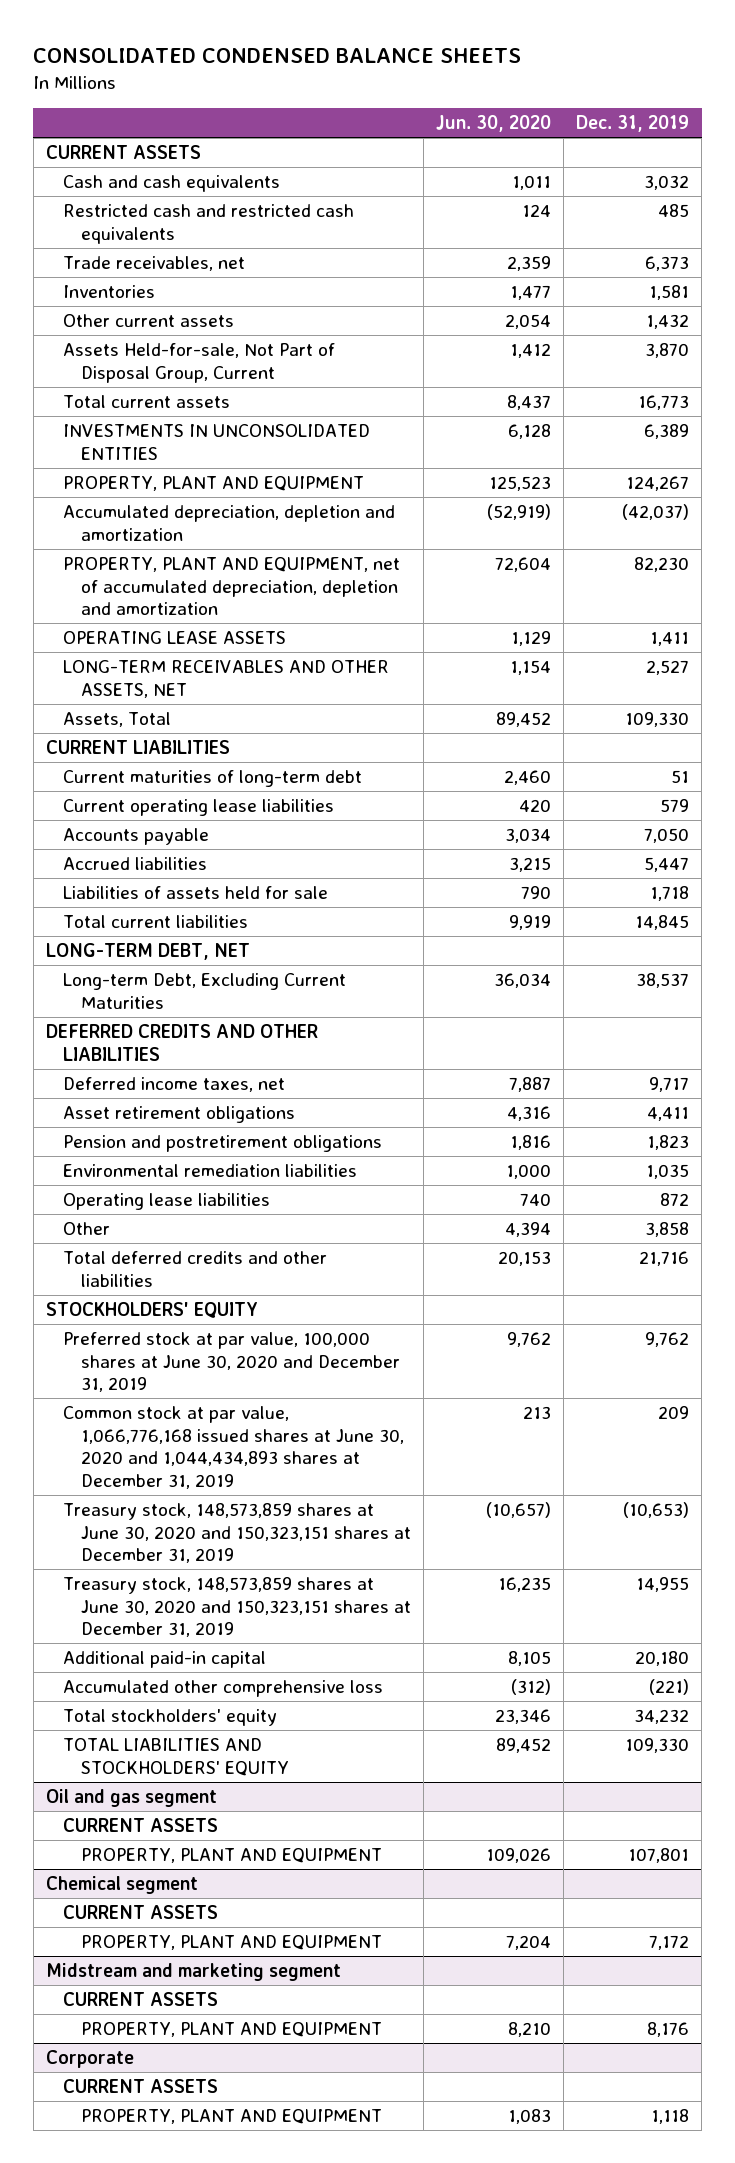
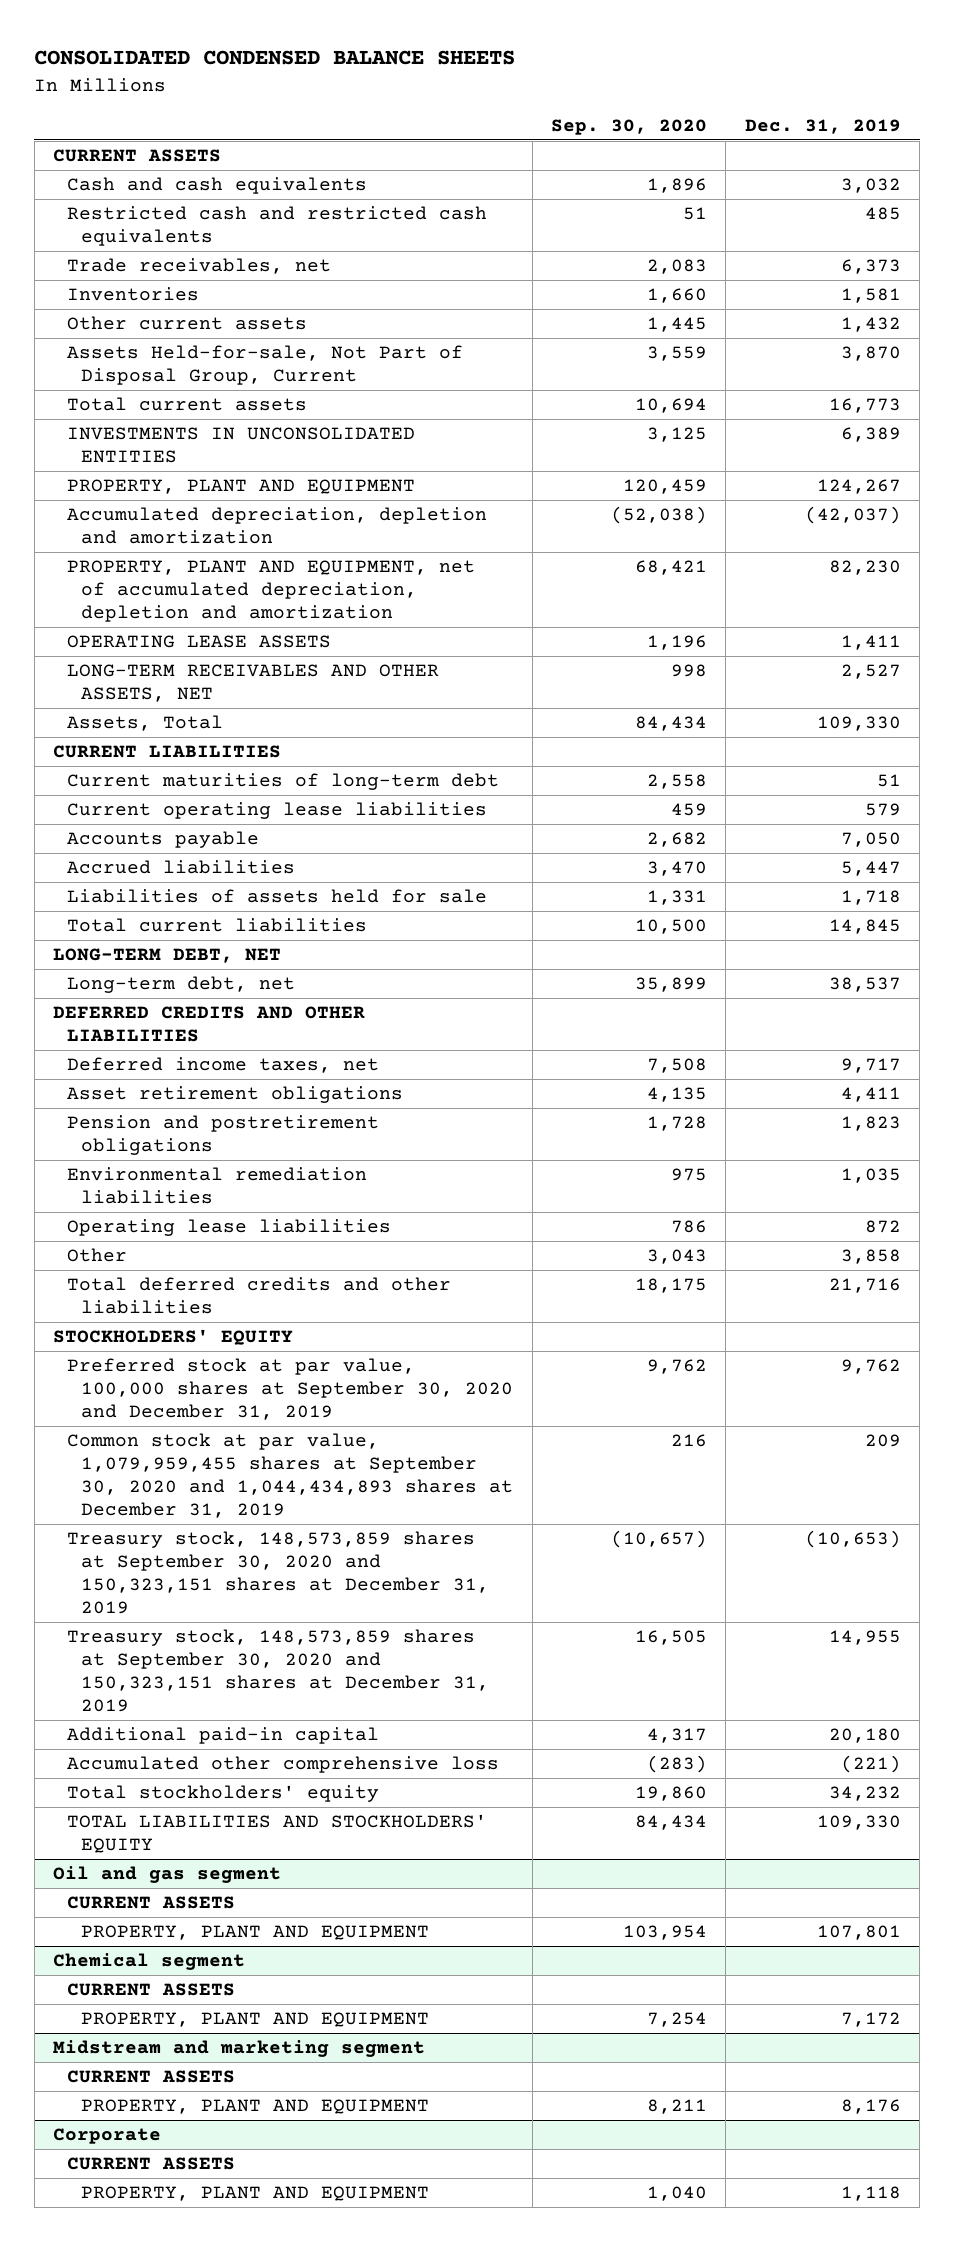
[435,115,551,133] Jun. 30, 2020 -> none
none -> [551,118,708,135] Sep. 30, 2020
[63,973,347,1009] Long-term Debt, Excluding Current Maturities -> [67,976,296,994] Long-term debt, net
[63,1332,400,1393] Preferred stock at par value, 100,000 shares at June 30, 2020 and December 31, 2019 -> [67,1358,514,1421] Preferred stock at par value, 100,000 shares at September 30, 2020 and December 31, 2019
[63,1406,404,1490] Common stock at par value, 1,066,776,168 issued shares at June 30, 2020 and 1,044,434,893 shares at December 31, 2019 -> [67,1433,514,1519] Common stock at par value, 1,079,959,455 shares at September 30, 2020 and 1,044,434,893 shares at December 31, 2019
[63,1503,411,1564] Treasury stock, 148,573,859 shares at June 30, 2020 and 150,323,151 shares at December 31, 2019 -> [67,1531,490,1615] Treasury stock, 148,573,859 shares at September 30, 2020 and 150,323,151 shares at December 31, 2019
[63,1577,411,1638] Treasury stock, 148,573,859 shares at June 30, 2020 and 150,323,151 shares at December 31, 2019 -> [67,1629,490,1713] Treasury stock, 148,573,859 shares at September 30, 2020 and 150,323,151 shares at December 31, 2019

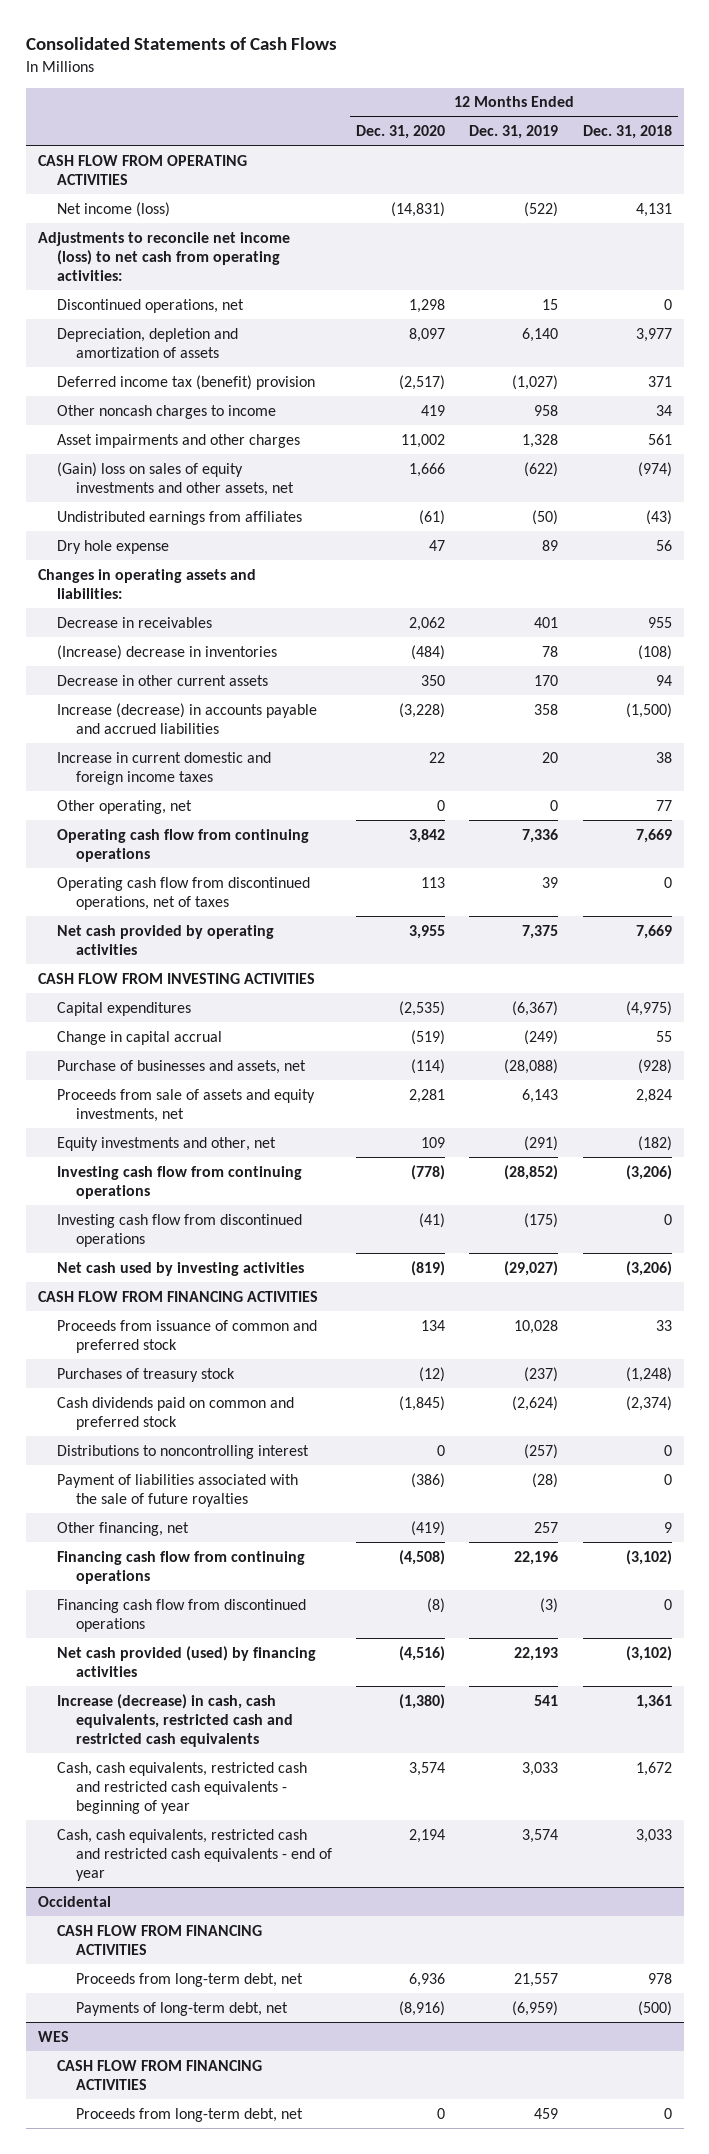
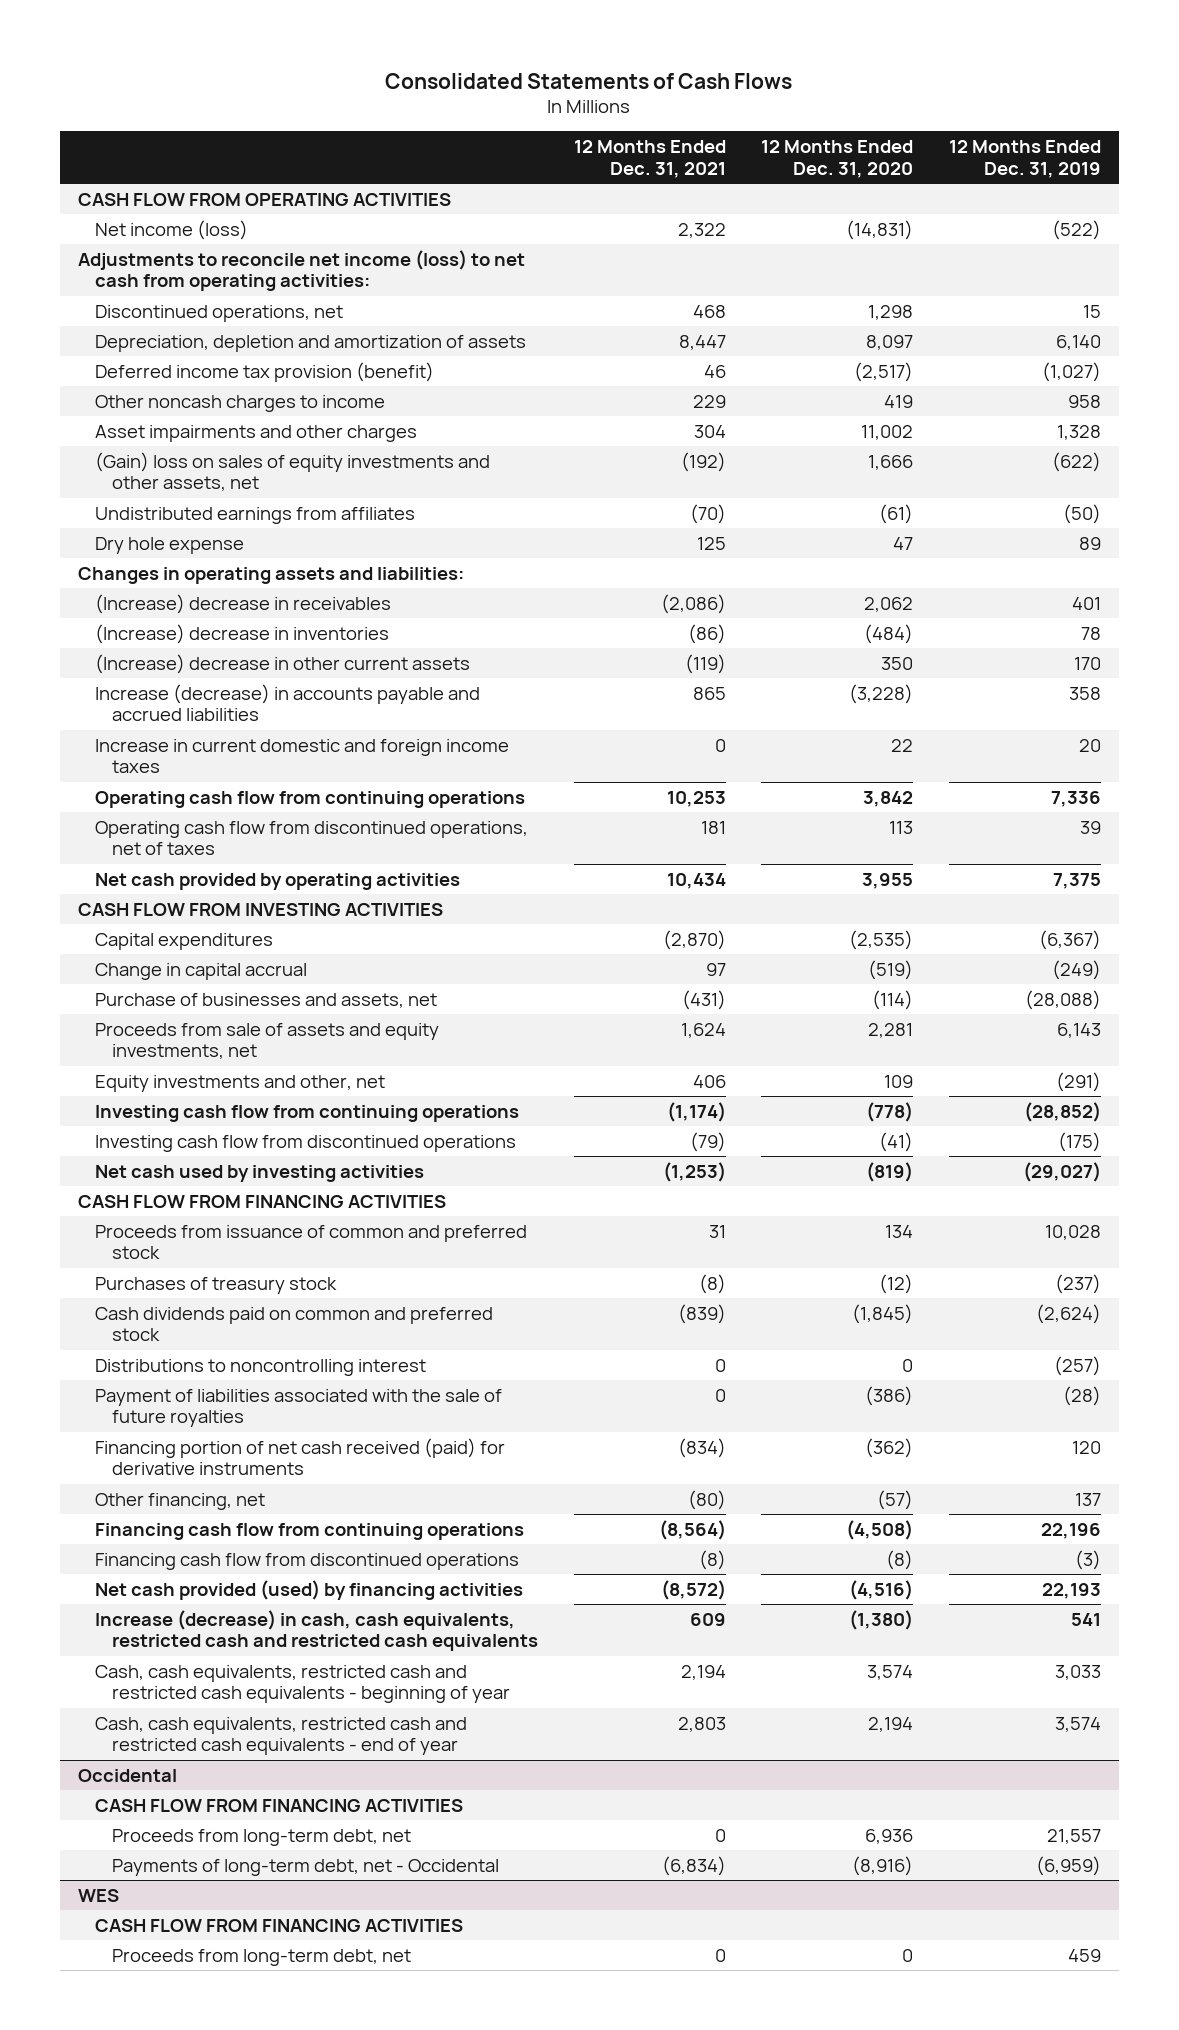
[582,124,672,139] Dec. 31, 2018 -> none
none -> [573,140,726,178] 12 Months Ended Dec. 31, 2021
[56,374,315,390] Deferred income tax (benefit) provision -> [94,361,434,382] Deferred income tax provision (benefit)
[56,616,212,628] Decrease in receivables -> [94,593,391,614] (Increase) decrease in receivables
[56,674,268,686] Decrease in other current assets -> [94,653,470,674] (Increase) decrease in other current assets
[56,799,192,814] Other operating, net -> none
none -> [94,1437,505,1476] Financing portion of net cash received (paid) for derivative instruments
[411,1520,446,1536] (419) -> [877,1489,914,1510] (57)
[534,1521,559,1533] 257 -> [1074,1492,1101,1506] 137
[75,2001,288,2016] Payments of long-term debt, net -> [111,1858,499,1876] Payments of long-term debt, net - Occidental

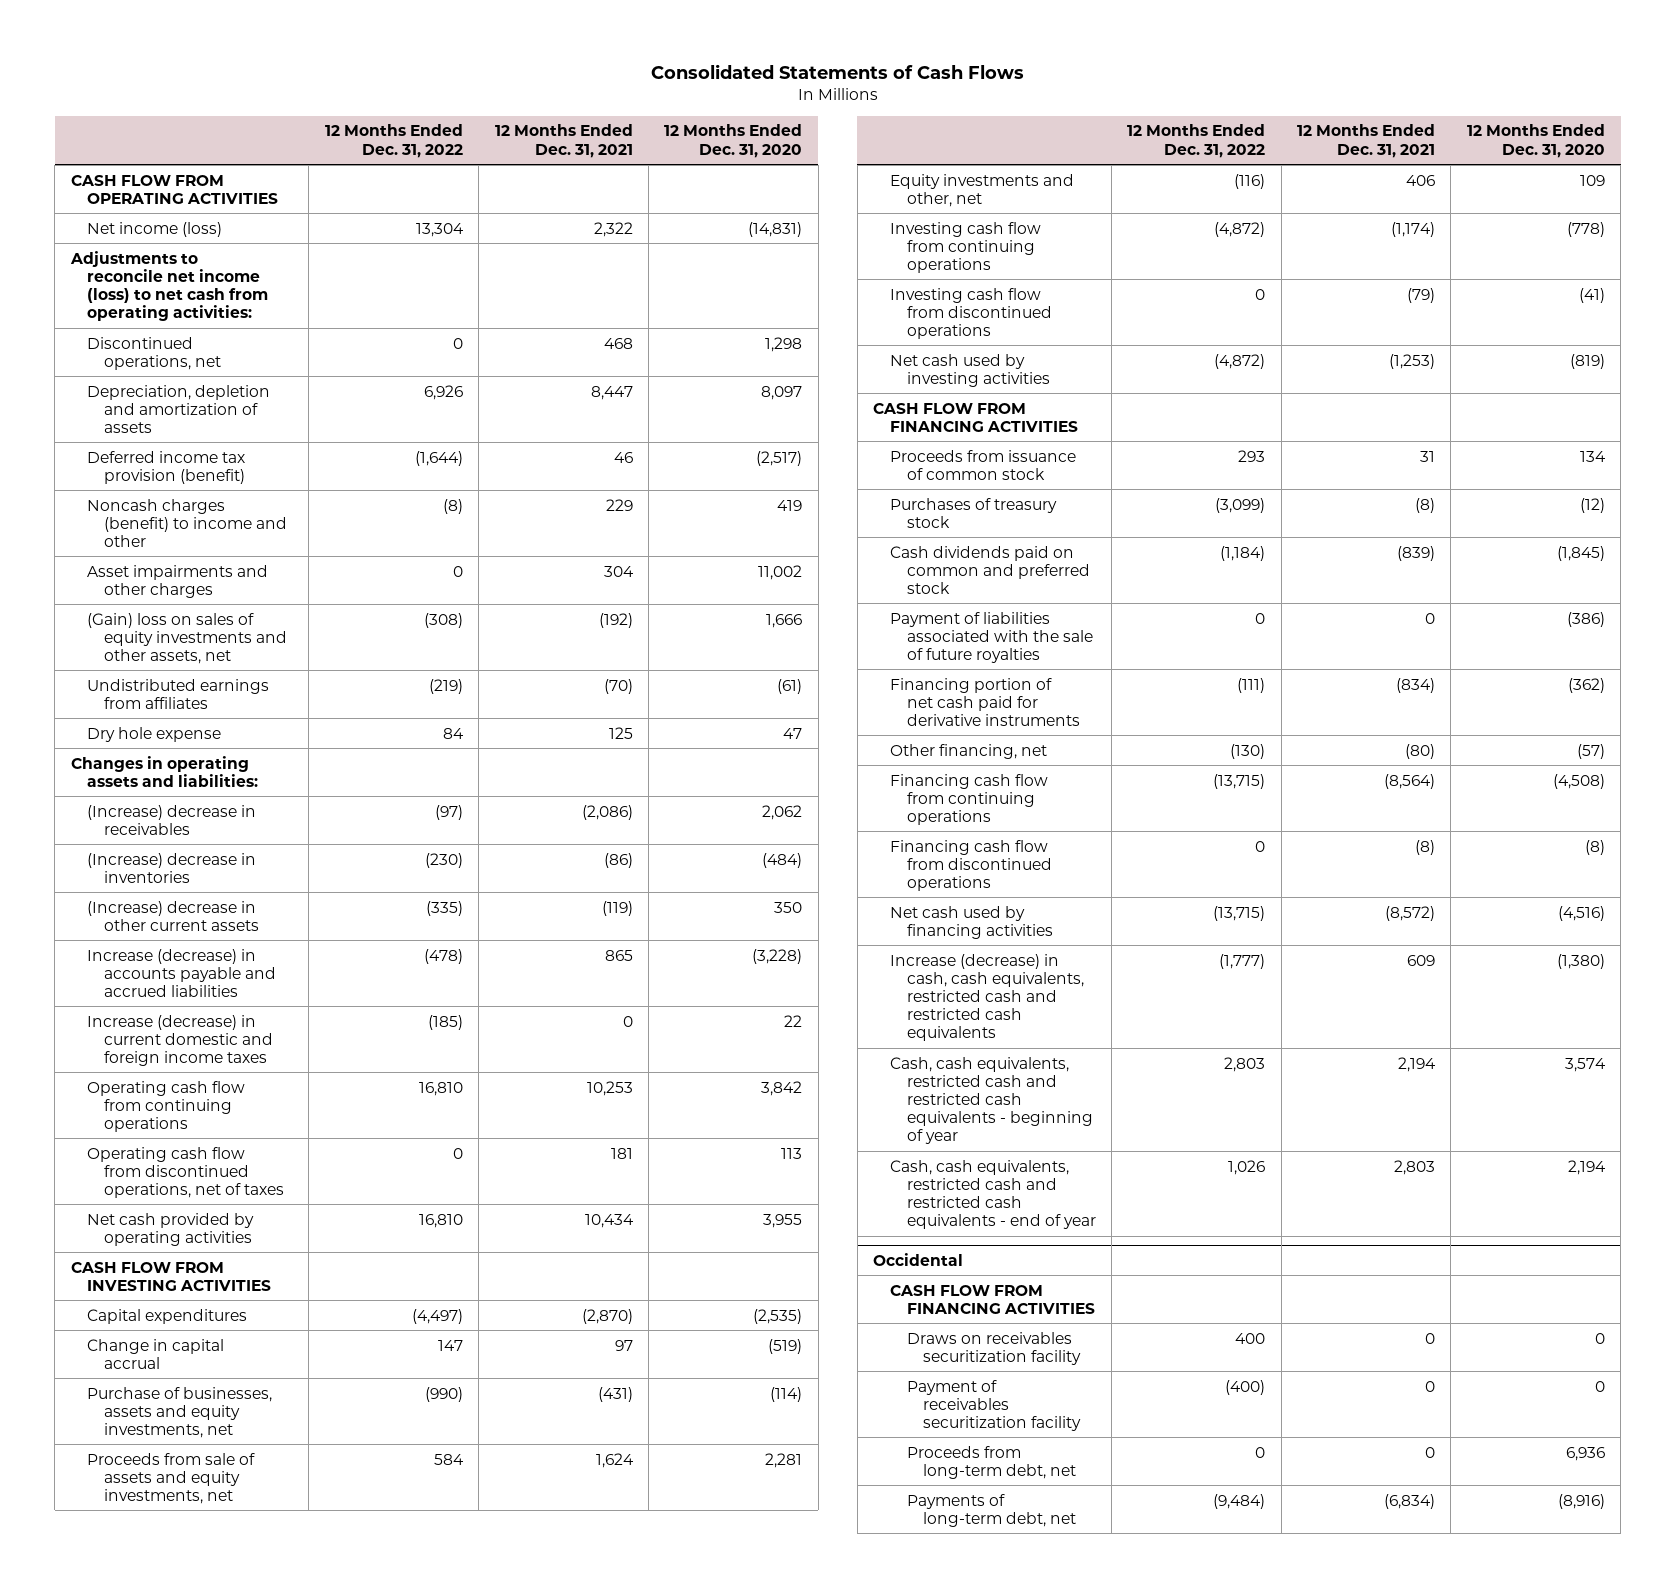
[948,140,1101,178] 12 Months Ended Dec. 31, 2019 -> none
none -> [324,124,463,158] 12 Months Ended Dec. 31, 2022
[94,394,385,412] Other noncash charges to income -> [87,498,288,547] Noncash charges (benefit) to income and other
[94,738,509,774] Increase in current domestic and foreign income taxes -> [87,1014,274,1066] Increase (decrease) in current domestic and foreign income taxes
[94,992,437,1008] Purchase of businesses and assets, net -> [87,1386,273,1438] Purchase of businesses, assets and equity investments, net
[94,1224,527,1260] Proceeds from issuance of common and preferred stock -> [889,449,1076,480] Proceeds from issuance of common stock
[94,1358,426,1376] Distributions to noncontrolling interest -> none
[94,1437,505,1476] Financing portion of net cash received (paid) for derivative instruments -> [889,677,1080,726] Financing portion of net cash paid for derivative instruments
[94,1579,523,1600] Net cash provided (used) by financing activities -> [889,905,1053,939] Net cash used by financing activities
none -> [906,1331,1082,1365] Draws on receivables securitization facility
none -> [906,1379,1082,1431] Payment of receivables securitization facility
[77,1888,119,1902] WES -> none
[94,1918,463,1932] CASH FLOW FROM FINANCING ACTIVITIES -> none
[111,1948,411,1966] Proceeds from long-term debt, net -> none
[111,1858,499,1876] Payments of long-term debt, net - Occidental -> [906,1493,1077,1527] Payments of long-term debt, net

